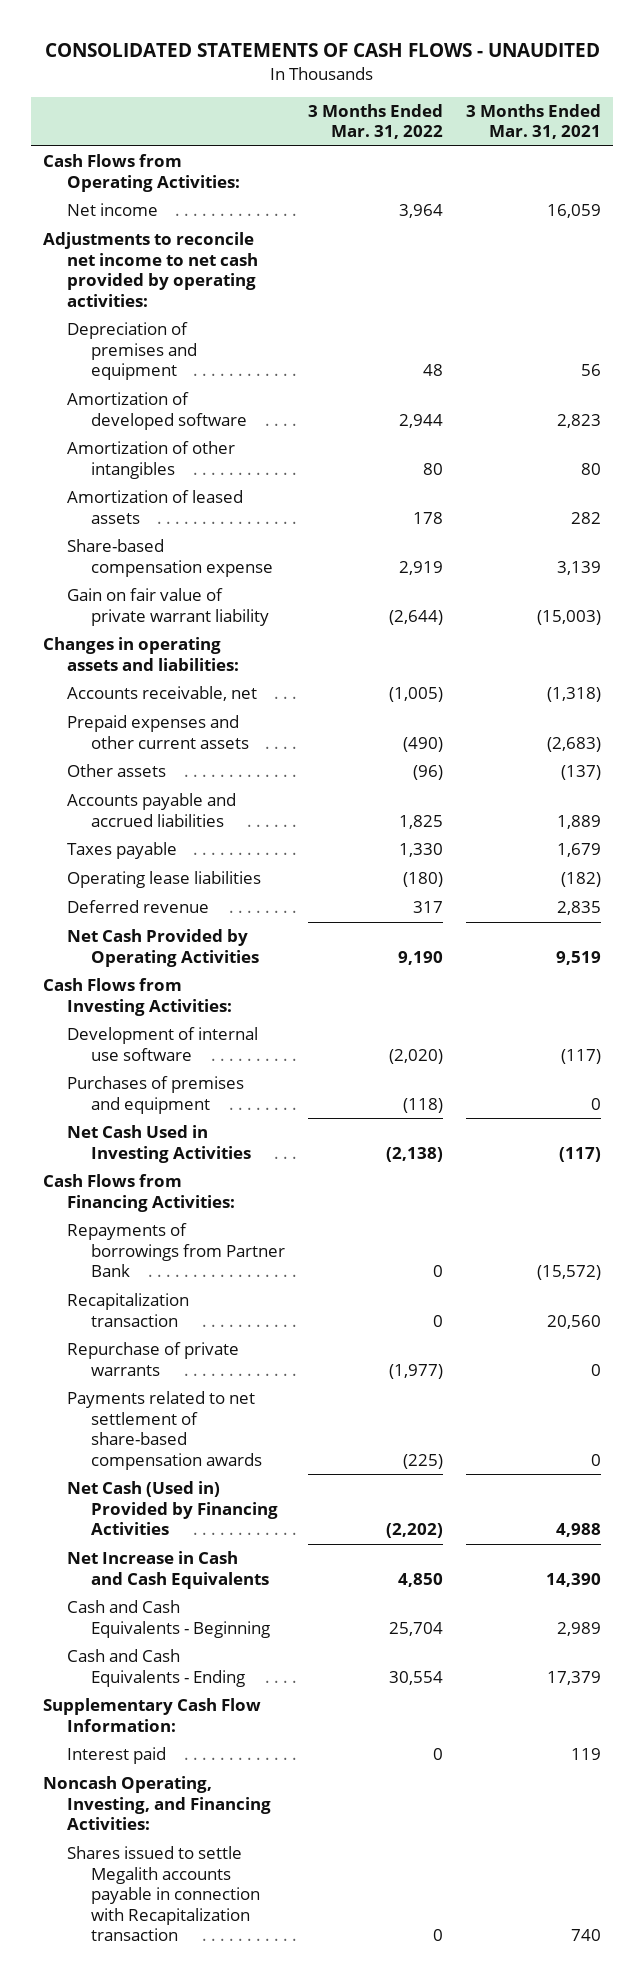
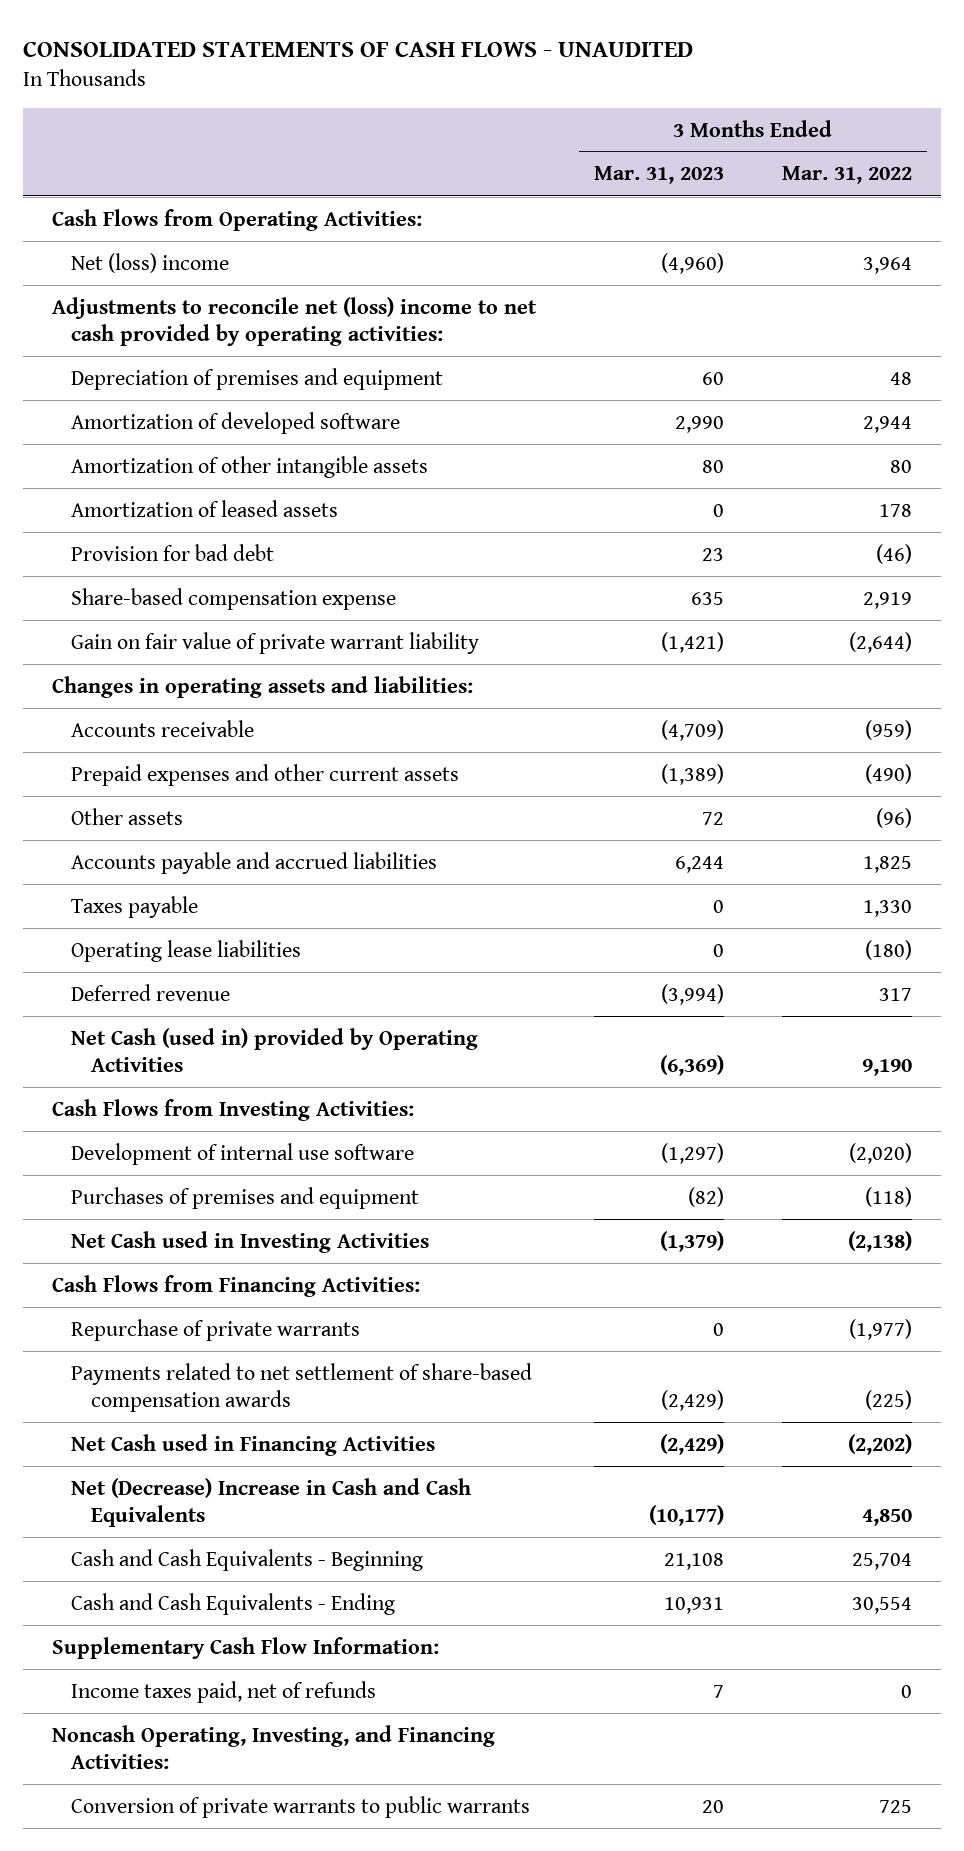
[466,103,602,140] 3 Months Ended Mar. 31, 2021 -> none
none -> [593,166,724,185] Mar. 31, 2023
[66,203,158,217] Net income -> [71,252,230,273] Net (loss) income
[42,232,258,307] Adjustments to reconcile net income to net cash provided by operating activities: -> [51,296,537,347] Adjustments to reconcile net (loss) income to net cash provided by operating activities:
[66,441,235,479] Amortization of other intangibles -> [71,455,429,478] Amortization of other intangible assets
none -> [71,543,275,561] Provision for bad debt
[66,686,257,702] Accounts receivable, net -> [71,719,255,737] Accounts receivable
[389,687,444,703] (1,005) -> [865,719,913,740] (959)
[66,929,260,967] Net Cash Provided by Operating Activities -> [71,1027,479,1073] Net Cash (used in) provided by Operating Activities
[66,1125,252,1163] Net Cash Used in Investing Activities -> [71,1230,430,1253] Net Cash used in Investing Activities
[66,1223,286,1278] Repayments of borrowings from Partner Bank -> none
[66,1293,189,1327] Recapitalization transaction -> none
[66,1481,279,1536] Net Cash (Used in) Provided by Financing Activities -> [71,1433,436,1456] Net Cash used in Financing Activities
[66,1551,270,1589] Net Increase in Cash and Cash Equivalents -> [71,1477,472,1528] Net (Decrease) Increase in Cash and Cash Equivalents
[66,1747,166,1765] Interest paid -> none
none -> [71,1680,377,1703] Income taxes paid, net of refunds
[66,1846,261,1942] Shares issued to settle Megalith accounts payable in connection with Recapitalization transaction -> none
none -> [71,1795,531,1818] Conversion of private warrants to public warrants

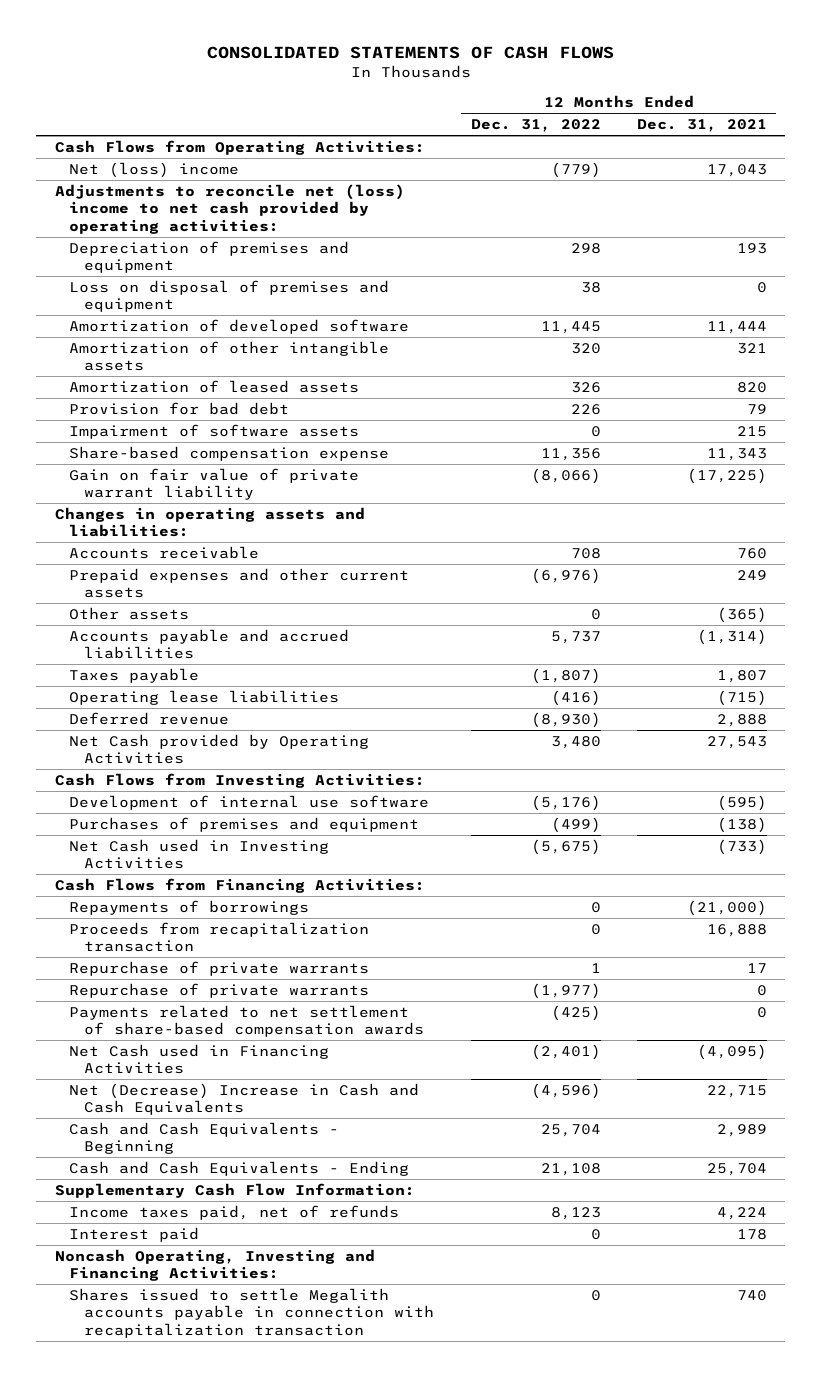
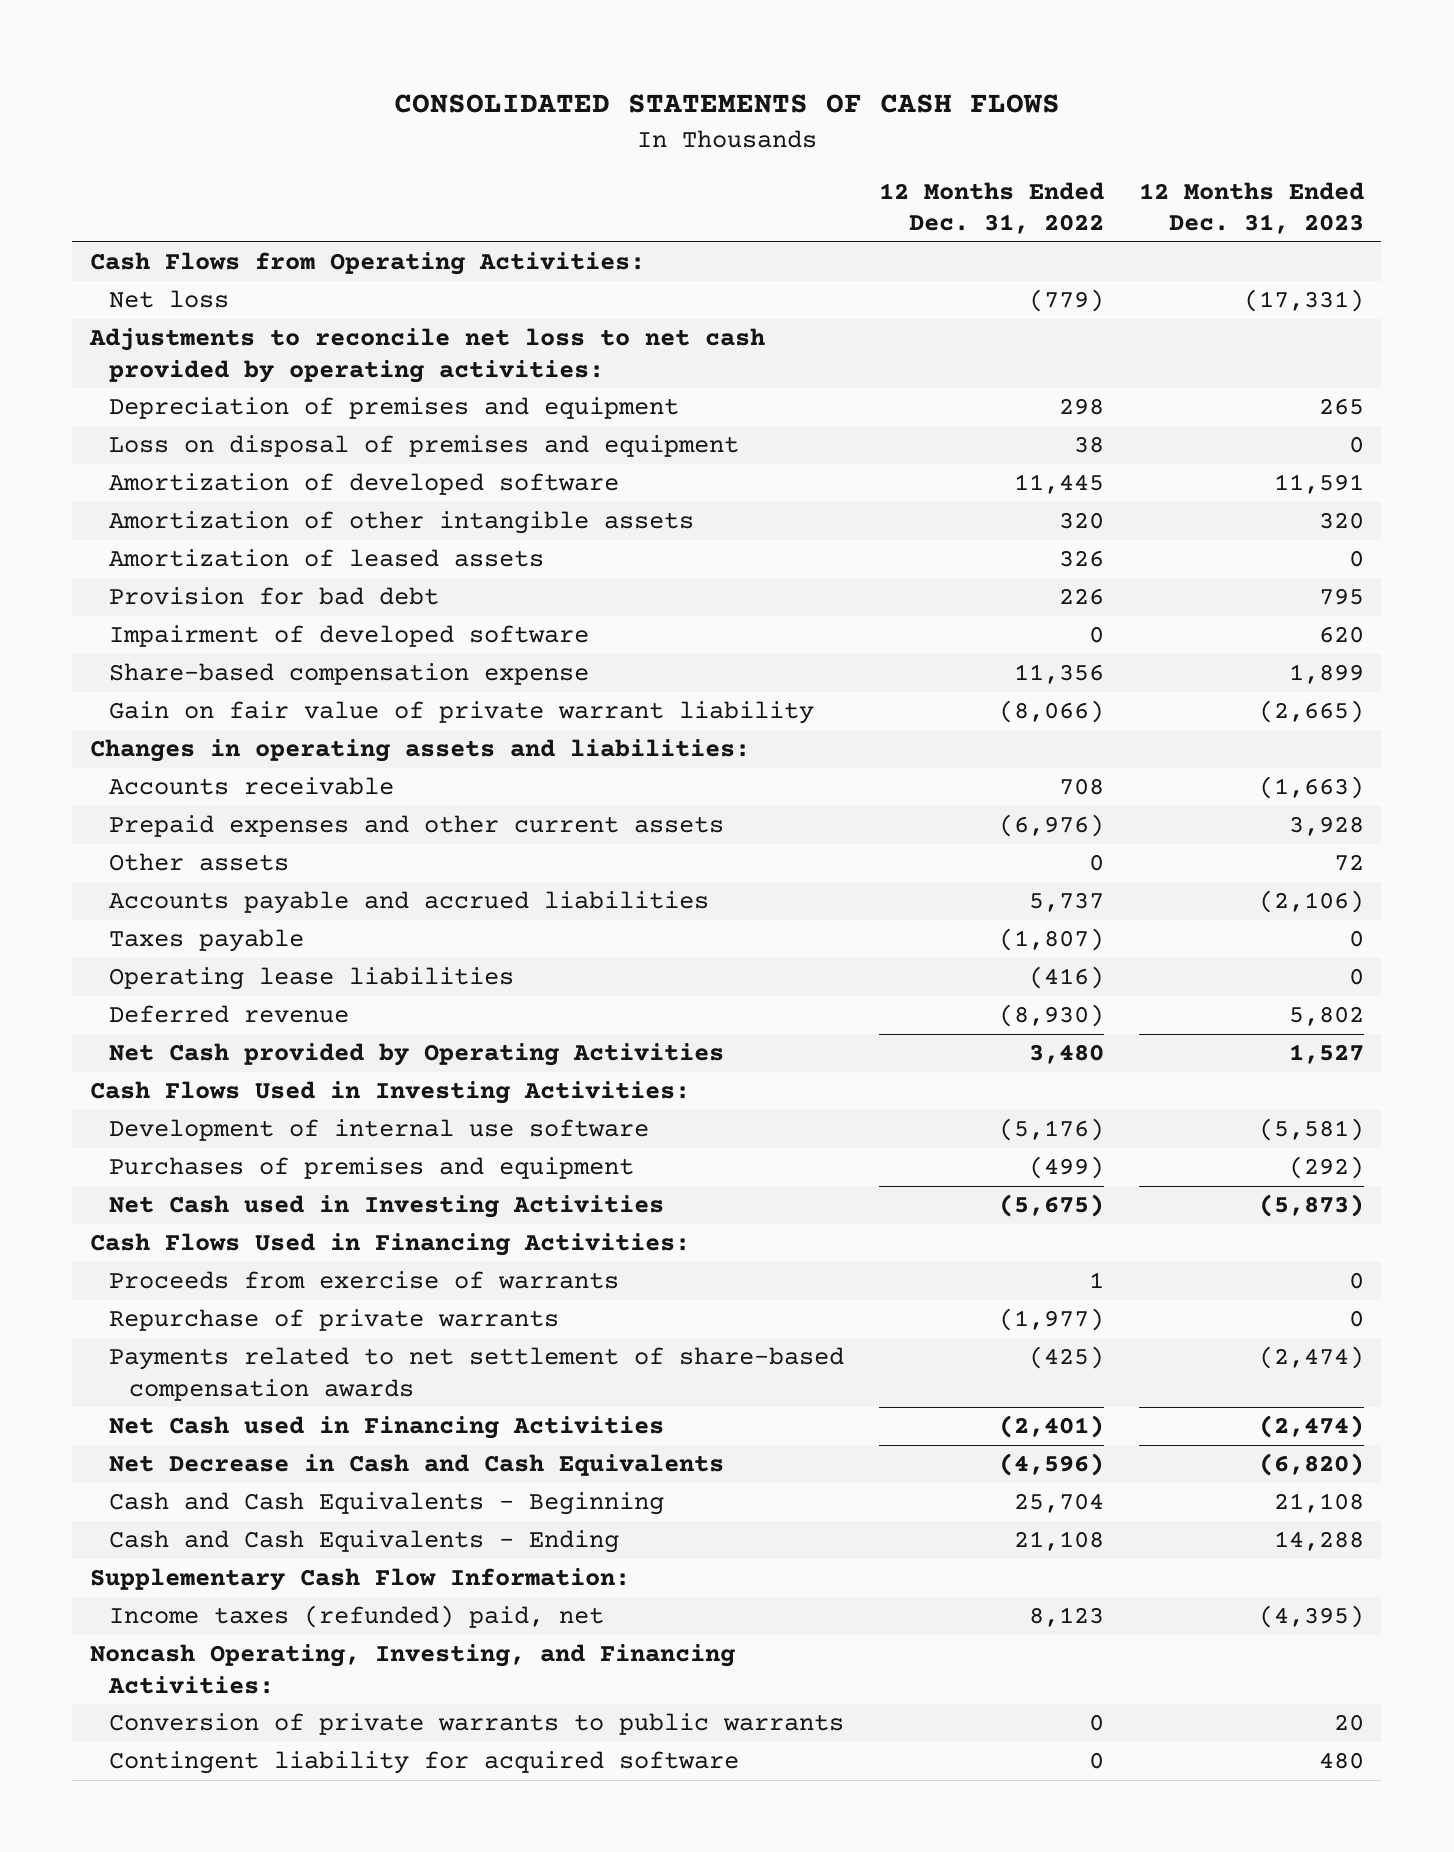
[637,119,768,133] Dec. 31, 2021 -> none
none -> [1138,181,1364,234] 12 Months Ended Dec. 31, 2023
[69,161,240,178] Net (loss) income -> [109,290,230,309] Net loss
[54,183,405,234] Adjustments to reconcile net (loss) income to net cash provided by operating activities: -> [88,328,765,383] Adjustments to reconcile net loss to net cash provided by operating activities:
[69,423,360,439] Impairment of software assets -> [109,625,590,648] Impairment of developed software
[54,772,425,788] Cash Flows from Investing Activities: -> [89,1081,690,1105] Cash Flows Used in Investing Activities:
[69,899,310,915] Repayments of borrowings -> none
[69,921,370,953] Proceeds from recapitalization transaction -> none
[54,877,425,893] Cash Flows from Financing Activities: -> [89,1233,690,1257] Cash Flows Used in Financing Activities:
[69,960,370,976] Repurchase of private warrants -> [109,1271,620,1290] Proceeds from exercise of warrants
[69,1082,420,1116] Net (Decrease) Increase in Cash and Cash Equivalents -> [109,1454,725,1477] Net Decrease in Cash and Cash Equivalents
[69,1226,200,1242] Interest paid -> none
[69,1204,400,1220] Income taxes paid, net of refunds -> [109,1605,605,1629] Income taxes (refunded) paid, net
[54,1248,375,1282] Noncash Operating, Investing and Financing Activities: -> [89,1644,735,1694] Noncash Operating, Investing, and Financing Activities:
[69,1287,434,1338] Shares issued to settle Megalith accounts payable in connection with recapitalization transaction -> [109,1713,845,1736] Conversion of private warrants to public warrants
none -> [109,1751,740,1775] Contingent liability for acquired software

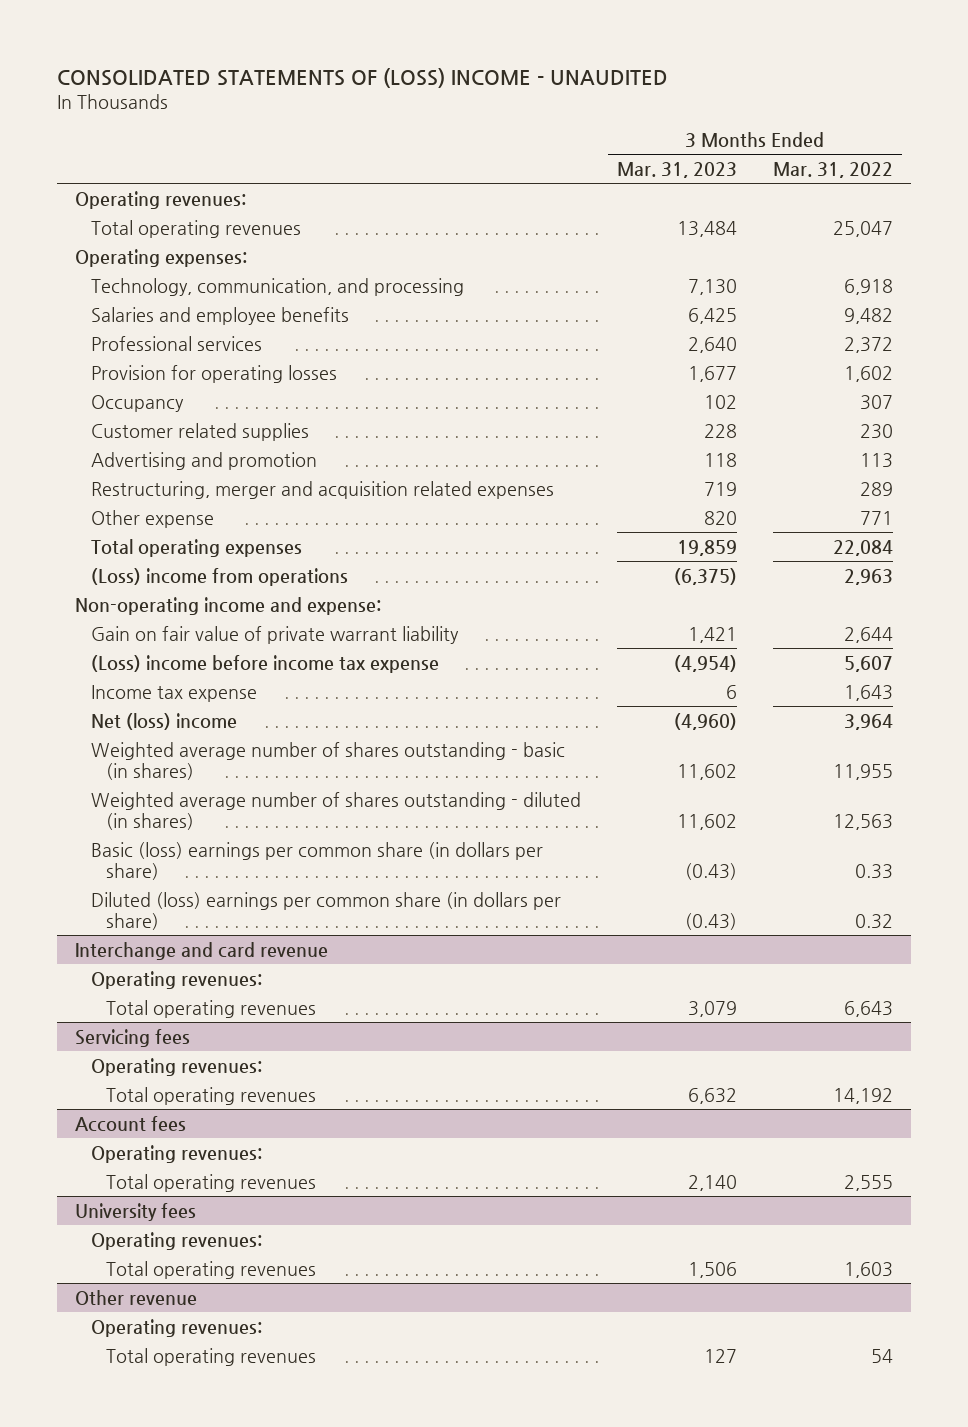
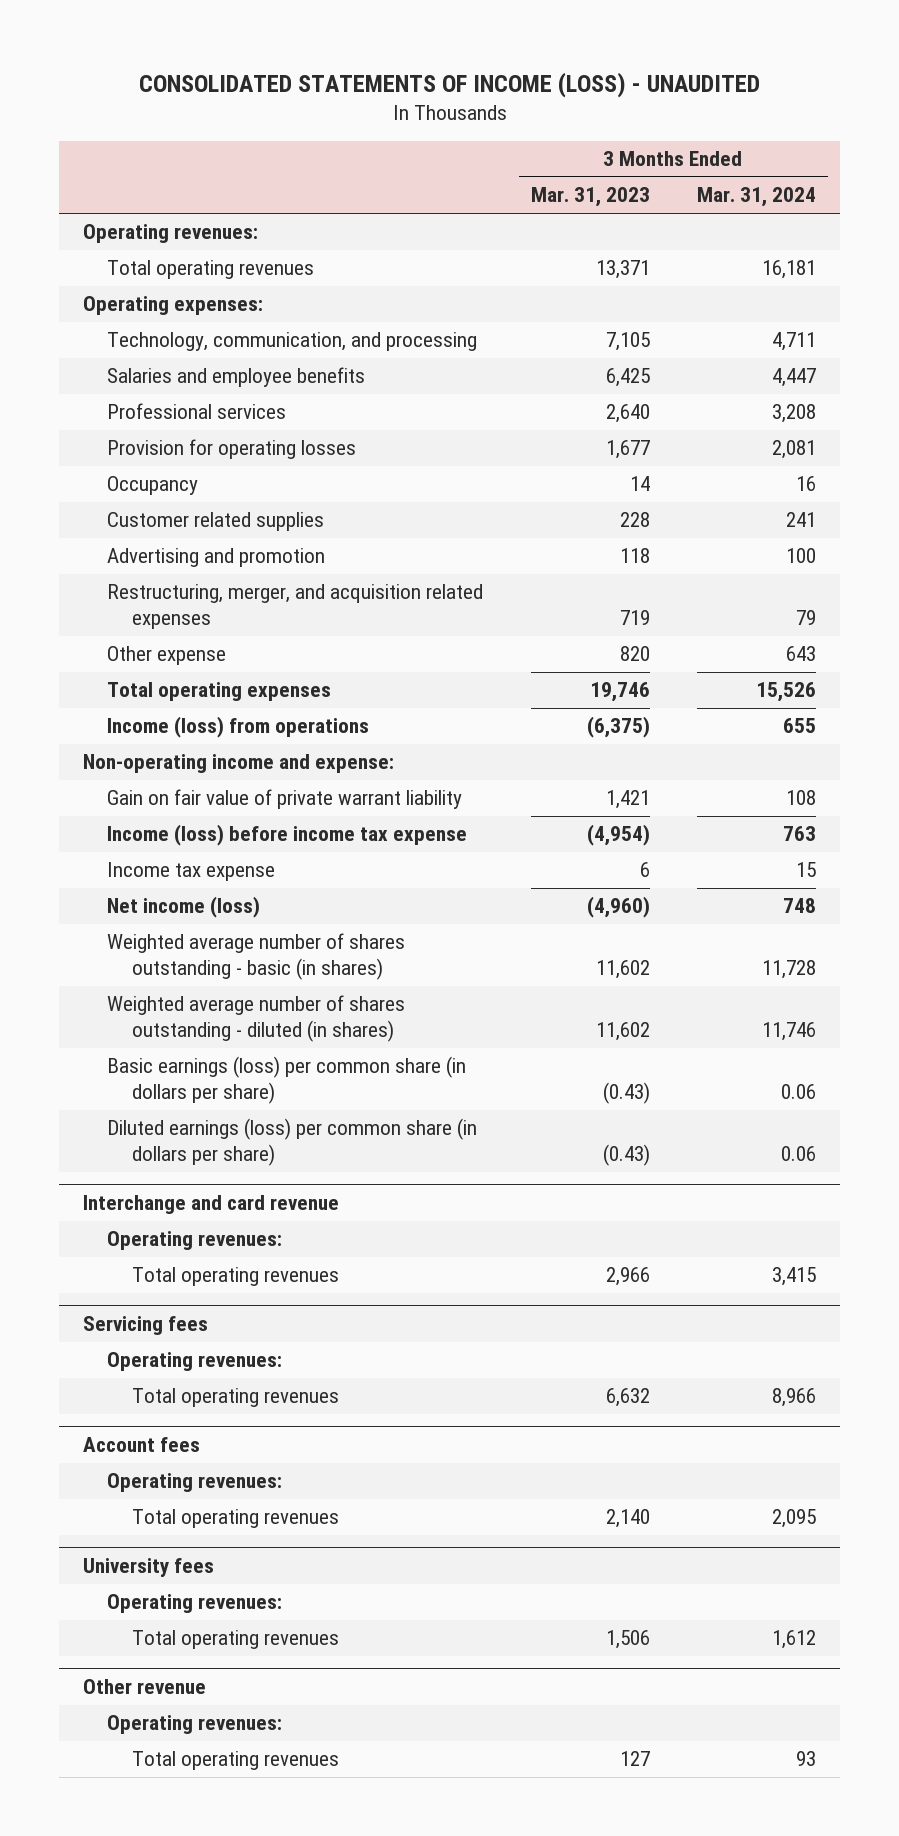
[56,68,668,89] CONSOLIDATED STATEMENTS OF (LOSS) INCOME - UNAUDITED -> [138,71,760,98] CONSOLIDATED STATEMENTS OF INCOME (LOSS) - UNAUDITED
[772,161,893,178] Mar. 31, 2022 -> none
none -> [696,187,816,208] Mar. 31, 2024
[676,220,737,237] 13,484 -> [595,260,650,280] 13,371
[687,278,737,295] 7,130 -> [605,332,650,352] 7,105
[703,394,737,409] 102 -> [629,476,650,492] 14
[90,480,554,499] Restructuring, merger and acquisition related expenses -> [107,584,484,630] Restructuring, merger, and acquisition related expenses
[676,539,737,556] 19,859 -> [589,682,650,703] 19,746
[90,567,348,586] (Loss) income from operations -> [107,716,370,739] Income (loss) from operations
[90,654,439,673] (Loss) income before income tax expense -> [107,824,468,847] Income (loss) before income tax expense
[90,712,237,730] Net (loss) income -> [107,896,261,919] Net income (loss)
[90,841,543,880] Basic (loss) earnings per common share (in dollars per share) -> [107,1056,467,1105] Basic earnings (loss) per common share (in dollars per share)
[90,891,561,930] Diluted (loss) earnings per common share (in dollars per share) -> [107,1118,478,1167] Diluted earnings (loss) per common share (in dollars per share)
[687,1000,737,1017] 3,079 -> [605,1267,650,1287] 2,966

